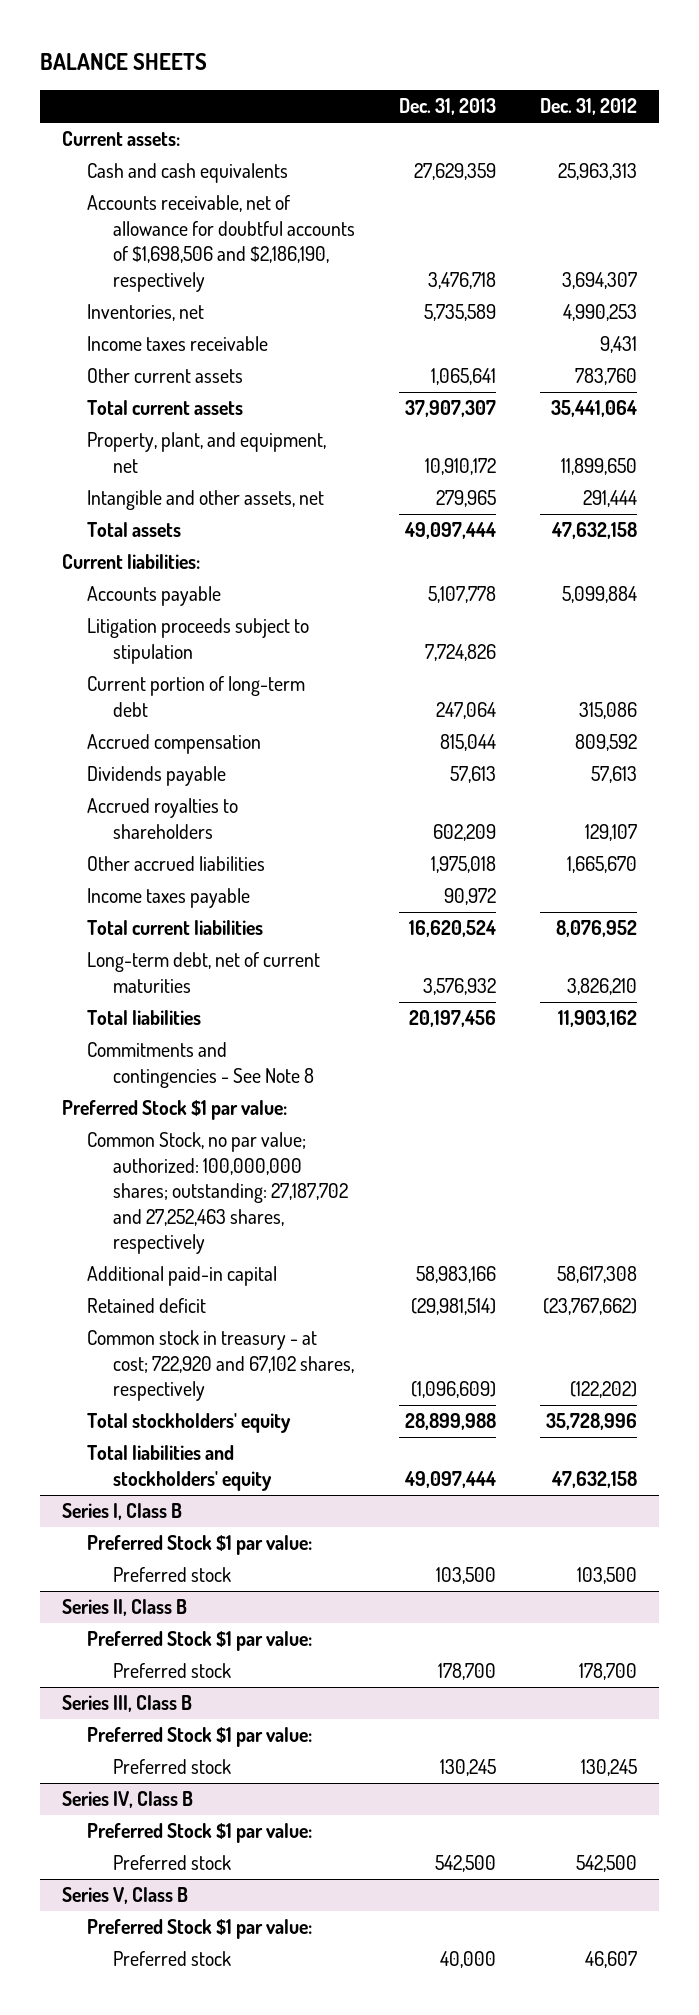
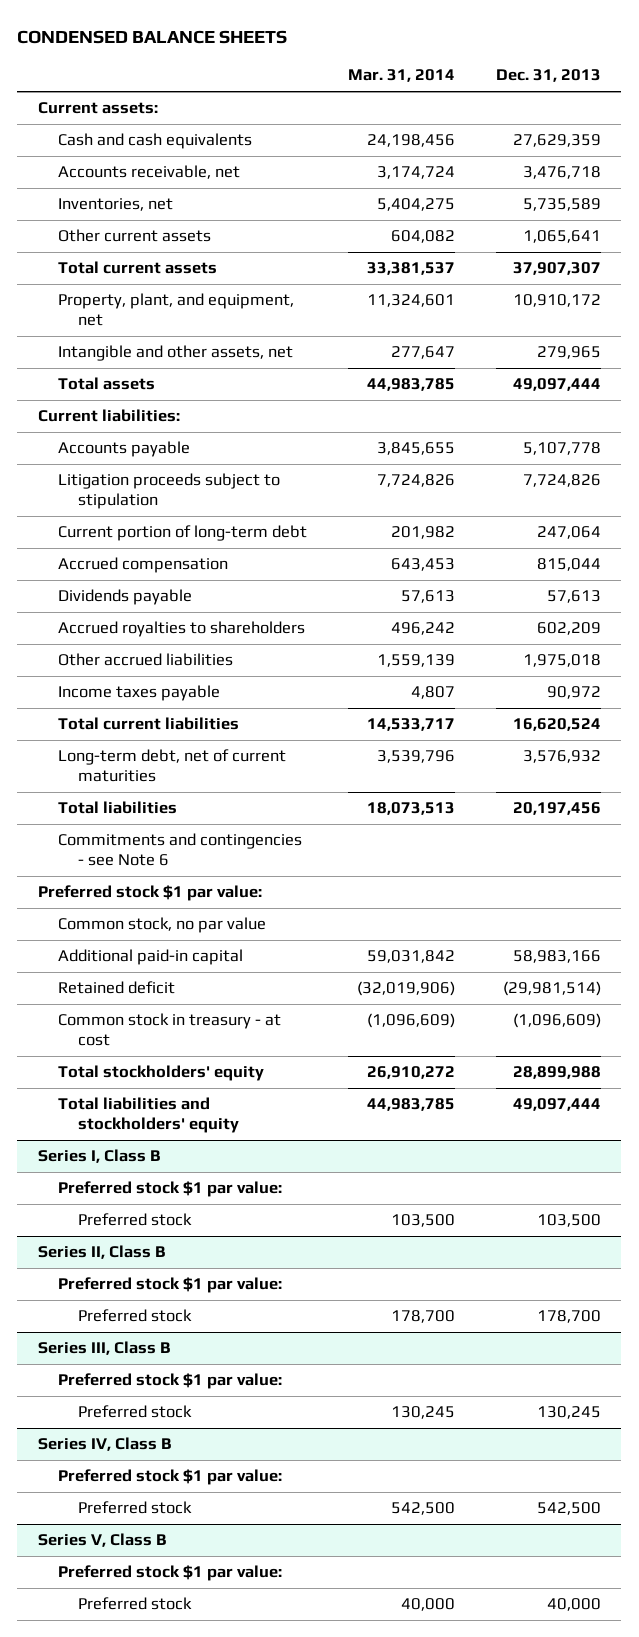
[39,53,207,71] BALANCE SHEETS -> [17,29,288,44] CONDENSED BALANCE SHEETS
[540,98,638,116] Dec. 31, 2012 -> none
none -> [347,69,455,83] Mar. 31, 2014
[87,195,355,292] Accounts receivable, net of allowance for doubtful accounts of $1,698,506 and $2,186,190, respectively -> [58,165,241,180] Accounts receivable, net
[87,336,269,352] Income taxes receivable -> none
[87,1042,314,1088] Commitments and contingencies - See Note 8 -> [58,833,303,866] Commitments and contingencies - see Note 6
[61,1100,287,1121] Preferred Stock $1 par value: -> [37,885,262,902] Preferred stock $1 par value:
[87,1132,348,1255] Common Stock, no par value; authorized: 100,000,000 shares; outstanding: 27,187,702 and 27,252,463 shares, respectively -> [58,917,267,934] Common stock, no par value
[87,1330,354,1402] Common stock in treasury - at cost; 722,920 and 67,102 shares, respectively -> [58,1013,282,1046] Common stock in treasury - at cost
[87,1535,313,1556] Preferred Stock $1 par value: -> [58,1181,283,1198] Preferred stock $1 par value:
[87,1631,313,1652] Preferred Stock $1 par value: -> [58,1277,283,1294] Preferred stock $1 par value:
[87,1727,313,1748] Preferred Stock $1 par value: -> [58,1373,283,1390] Preferred stock $1 par value:
[87,1823,313,1844] Preferred Stock $1 par value: -> [58,1469,283,1486] Preferred stock $1 par value:
[87,1919,313,1940] Preferred Stock $1 par value: -> [58,1565,283,1582] Preferred stock $1 par value:

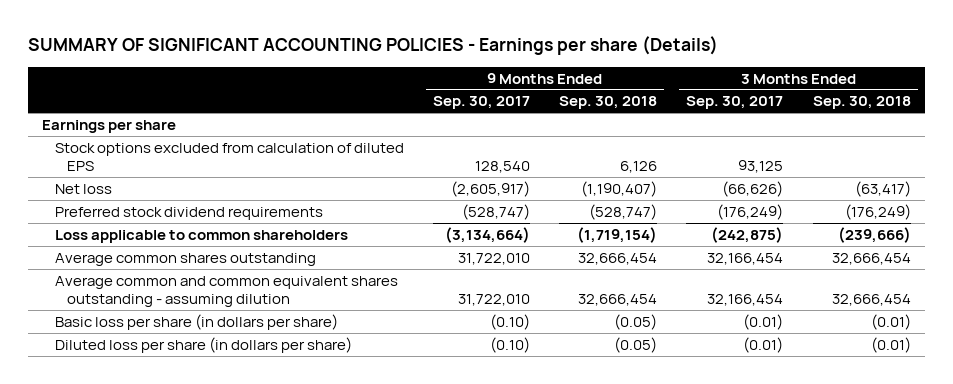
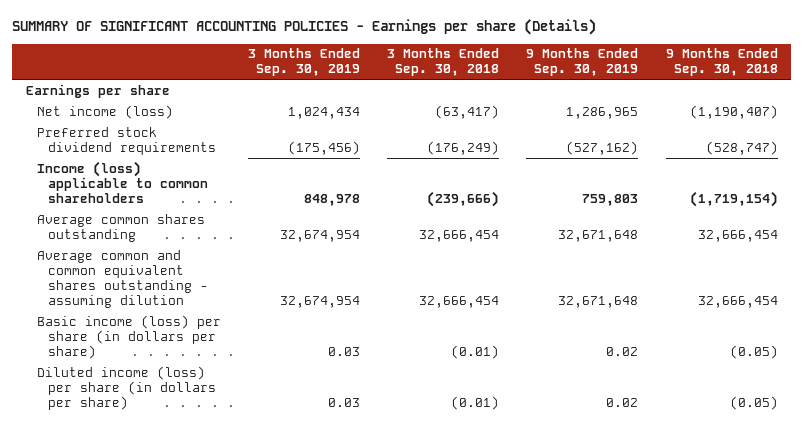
[432,96,530,110] Sep. 30, 2017 -> none
[686,96,784,110] Sep. 30, 2017 -> none
none -> [248,48,361,77] 3 Months Ended Sep. 30, 2019
none -> [526,48,639,77] 9 Months Ended Sep. 30, 2019
[54,142,404,172] Stock options excluded from calculation of diluted EPS -> none
[54,183,112,194] Net loss -> [37,104,174,119] Net income (loss)
[54,229,348,243] Loss applicable to common shareholders -> [37,160,209,203] Income (loss) applicable to common shareholders
[54,313,338,330] Basic loss per share (in dollars per share) -> [37,314,222,359] Basic income (loss) per share (in dollars per share)
[54,336,352,353] Diluted loss per share (in dollars per share) -> [37,365,217,410] Diluted income (loss) per share (in dollars per share)

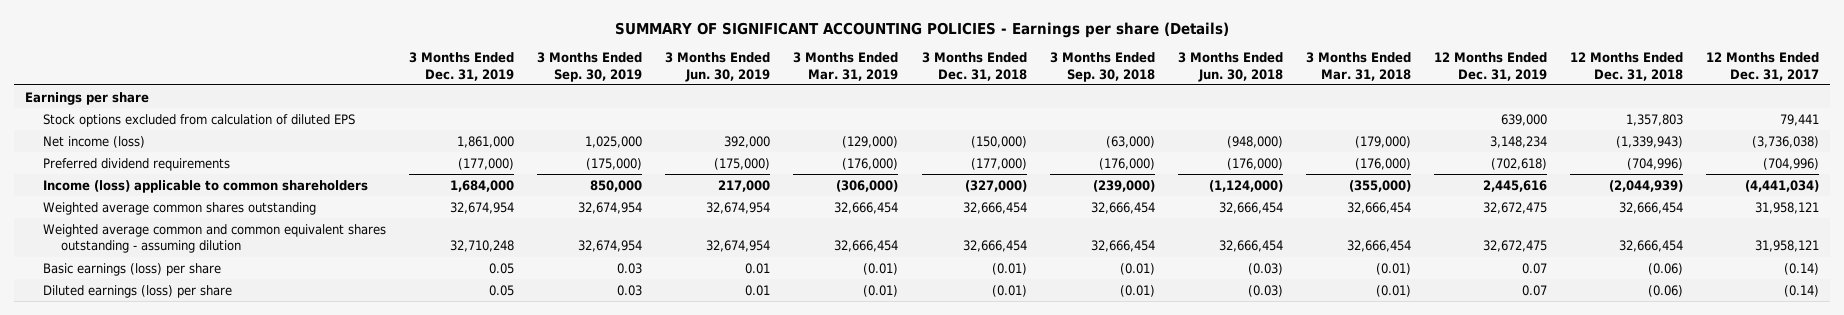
[526,48,639,77] 9 Months Ended Sep. 30, 2019 -> none
[665,48,778,77] 9 Months Ended Sep. 30, 2018 -> none
none -> [409,52,515,81] 3 Months Ended Dec. 31, 2019
none -> [665,52,771,82] 3 Months Ended Jun. 30, 2019
none -> [793,52,899,81] 3 Months Ended Mar. 31, 2019
none -> [921,52,1027,81] 3 Months Ended Dec. 31, 2018
none -> [1177,52,1283,82] 3 Months Ended Jun. 30, 2018
none -> [1305,52,1411,81] 3 Months Ended Mar. 31, 2018
none -> [1433,52,1547,81] 12 Months Ended Dec. 31, 2019
none -> [1569,52,1683,81] 12 Months Ended Dec. 31, 2018
none -> [1705,52,1819,81] 12 Months Ended Dec. 31, 2017
none -> [43,113,356,127] Stock options excluded from calculation of diluted EPS
[288,106,361,119] 1,024,434 -> [585,135,643,148] 1,025,000
[435,104,500,119] (63,417) -> [1105,135,1155,148] (63,000)
[37,126,217,155] Preferred stock dividend requirements -> [43,157,231,171] Preferred dividend requirements
[288,140,361,155] (175,456) -> [586,157,643,170] (175,000)
[427,140,500,155] (176,249) -> [1098,157,1155,170] (176,000)
[304,193,361,206] 848,978 -> [590,179,643,192] 850,000
[427,190,500,207] (239,666) -> [1092,179,1155,192] (239,000)
[37,213,206,242] Average common shares outstanding -> [43,201,317,215] Weighted average common shares outstanding
[37,249,209,308] Average common and common equivalent shares outstanding - assuming dilution -> [43,223,387,254] Weighted average common and common equivalent shares outstanding - assuming dilution
[37,314,222,359] Basic income (loss) per share (in dollars per share) -> [43,262,222,276] Basic earnings (loss) per share
[37,365,217,410] Diluted income (loss) per share (in dollars per share) -> [43,284,233,298] Diluted earnings (loss) per share

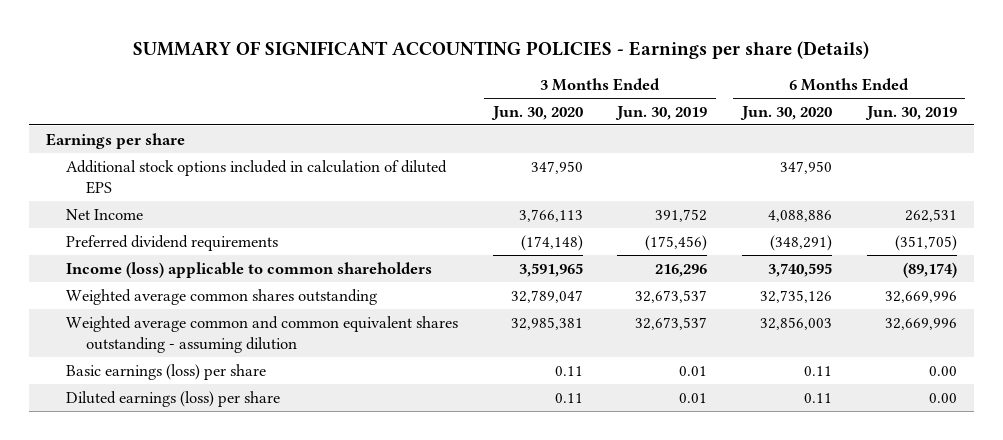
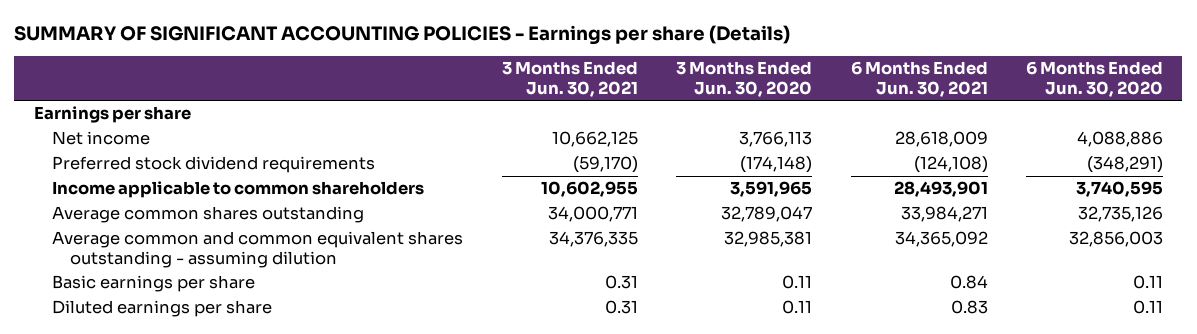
[615,105,708,120] Jun. 30, 2019 -> none
[864,105,957,120] Jun. 30, 2019 -> none
none -> [501,61,638,97] 3 Months Ended Jun. 30, 2021
none -> [850,61,988,97] 6 Months Ended Jun. 30, 2021
[66,159,448,195] Additional stock options included in calculation of diluted EPS -> none
[66,208,144,220] Net Income -> [52,131,151,146] Net income
[66,234,279,251] Preferred dividend requirements -> [52,156,376,174] Preferred stock dividend requirements
[66,261,433,278] Income (loss) applicable to common shareholders -> [52,181,425,199] Income applicable to common shareholders
[66,288,378,305] Weighted average common shares outstanding -> [52,206,365,224] Average common shares outstanding
[66,315,459,354] Weighted average common and common equivalent shares outstanding - assuming dilution -> [52,231,464,268] Average common and common equivalent shares outstanding - assuming dilution
[66,363,267,380] Basic earnings (loss) per share -> [52,275,256,293] Basic earnings per share
[66,390,281,407] Diluted earnings (loss) per share -> [52,300,273,318] Diluted earnings per share

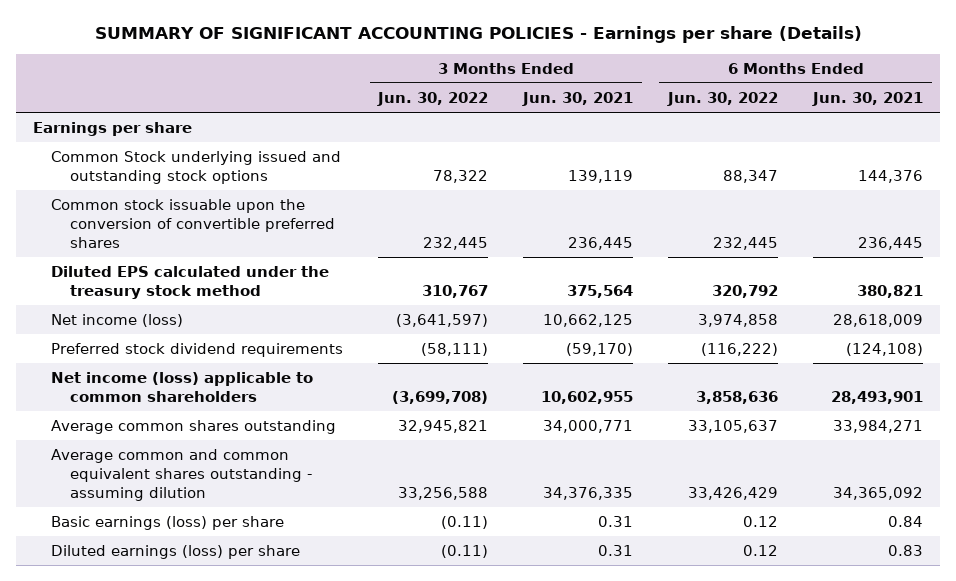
[676,61,813,97] 3 Months Ended Jun. 30, 2020 -> none
[1026,61,1164,97] 6 Months Ended Jun. 30, 2020 -> none
none -> [377,91,489,106] Jun. 30, 2022
none -> [667,91,779,106] Jun. 30, 2022
none -> [51,150,342,185] Common Stock underlying issued and outstanding stock options
none -> [51,198,335,249] Common stock issuable upon the conversion of convertible preferred shares
none -> [51,265,330,300] Diluted EPS calculated under the treasury stock method
[52,131,151,146] Net income -> [51,313,184,327] Net income (loss)
[52,181,425,199] Income applicable to common shareholders -> [51,371,314,403] Net income (loss) applicable to common shareholders
[52,275,256,293] Basic earnings per share -> [51,515,285,530] Basic earnings (loss) per share
[52,300,273,318] Diluted earnings per share -> [51,544,301,559] Diluted earnings (loss) per share

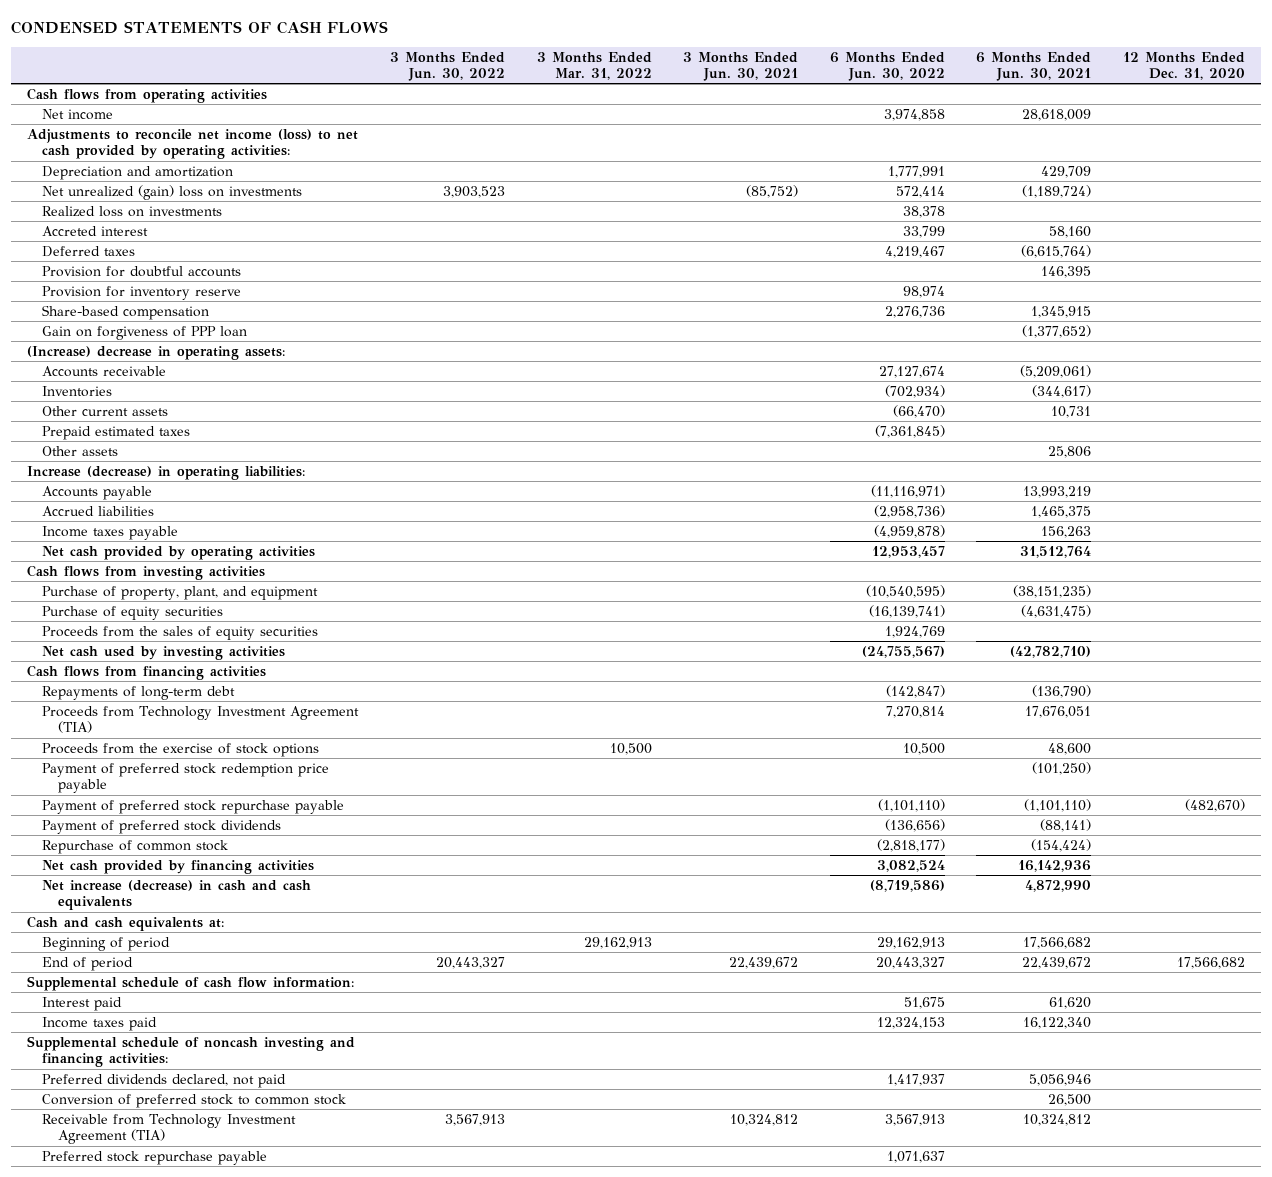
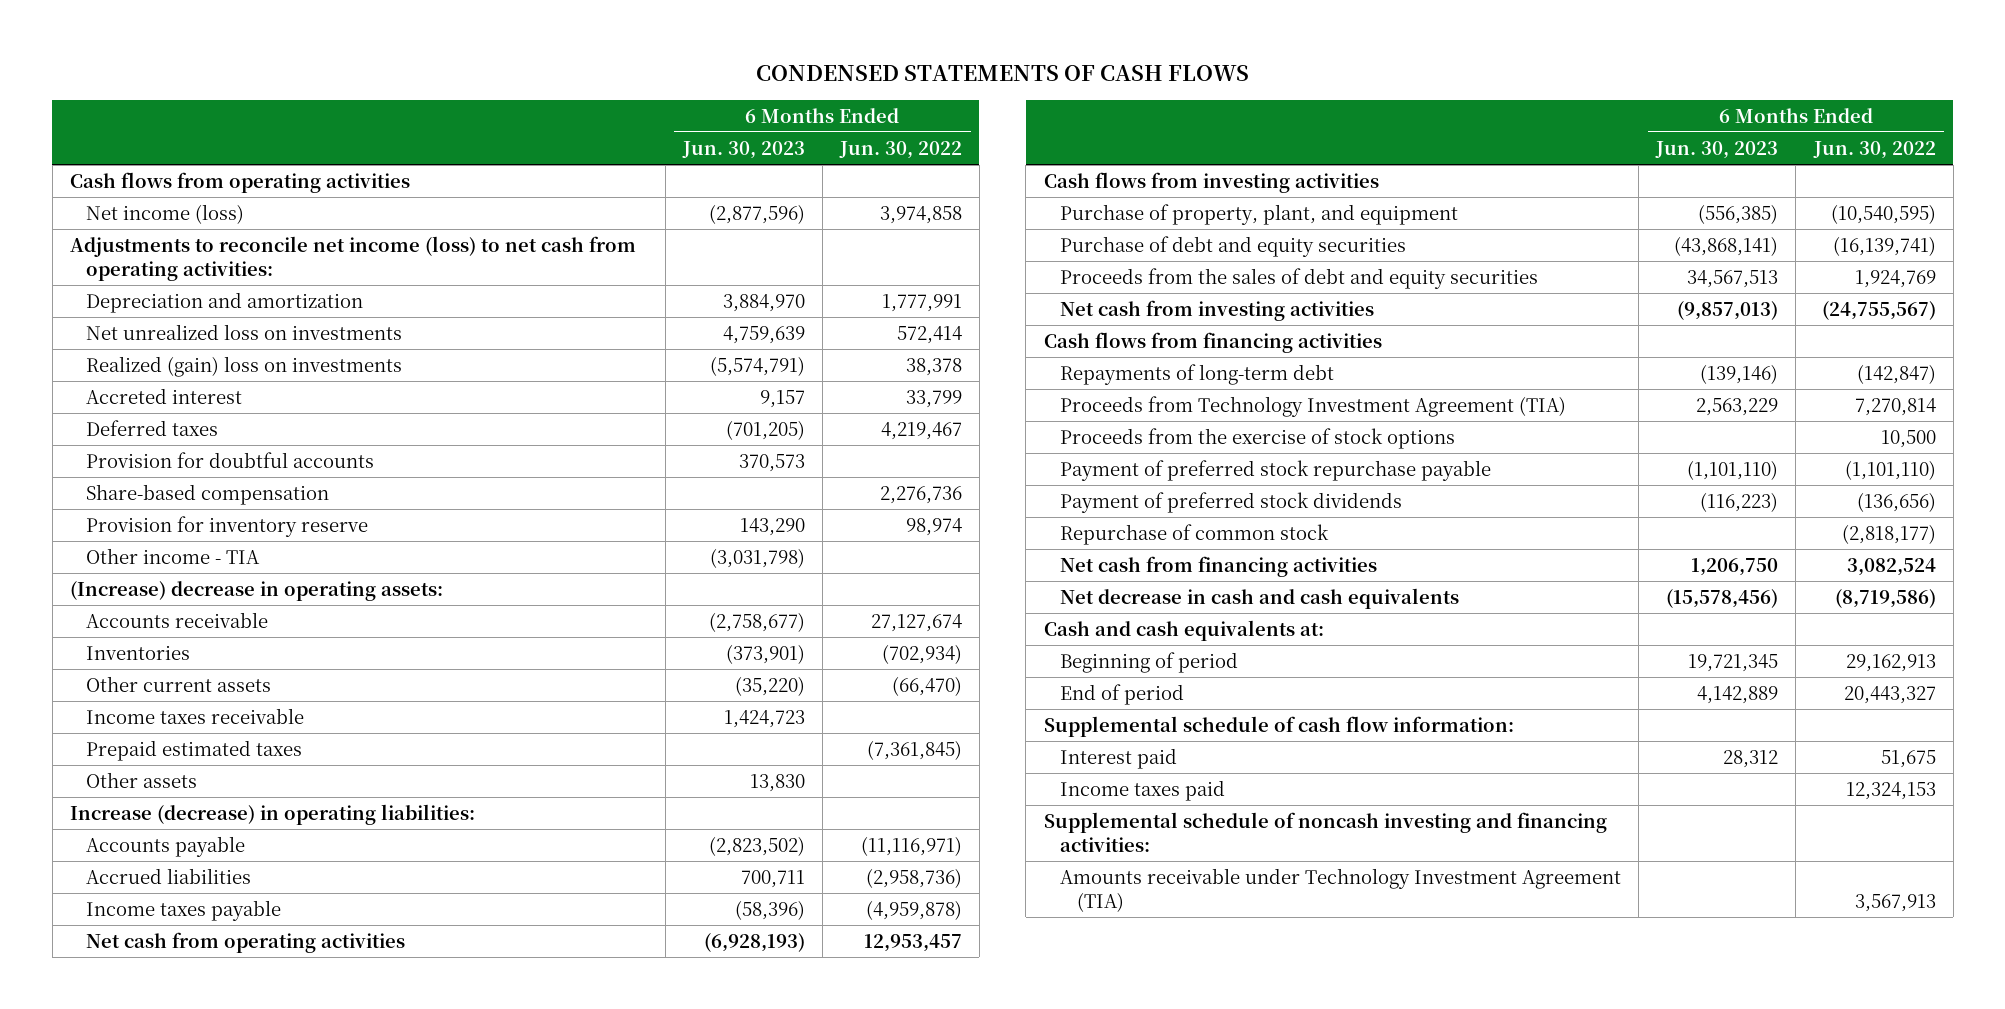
[390,51,506,81] 3 Months Ended Jun. 30, 2022 -> none
[536,51,652,80] 3 Months Ended Mar. 31, 2022 -> none
[683,51,799,81] 3 Months Ended Jun. 30, 2021 -> none
[976,51,1092,81] 6 Months Ended Jun. 30, 2021 -> none
[1122,51,1245,80] 12 Months Ended Dec. 31, 2020 -> none
none -> [681,140,805,159] Jun. 30, 2023
[42,109,114,121] Net income -> [86,203,245,224] Net income (loss)
[26,129,358,160] Adjustments to reconcile net income (loss) to net cash provided by operating activities: -> [69,235,636,281] Adjustments to reconcile net income (loss) to net cash from operating activities:
[42,185,303,201] Net unrealized (gain) loss on investments -> [86,323,403,340] Net unrealized loss on investments
[42,206,223,218] Realized loss on investments -> [86,355,403,377] Realized (gain) loss on investments
[42,326,248,341] Gain on forgiveness of PPP loan -> none
[42,286,242,301] Provision for inventory reserve -> [86,515,369,537] Provision for inventory reserve
none -> [86,547,261,564] Other income - TIA
none -> [86,707,305,724] Income taxes receivable
[42,546,316,561] Net cash provided by operating activities -> [86,931,406,953] Net cash from operating activities
[42,606,224,621] Purchase of equity securities -> [1060,235,1407,257] Purchase of debt and equity securities
[42,626,319,641] Proceeds from the sales of equity securities -> [1060,267,1539,289] Proceeds from the sales of debt and equity securities
[42,646,286,661] Net cash used by investing activities -> [1060,299,1375,321] Net cash from investing activities
[42,763,330,794] Payment of preferred stock redemption price payable -> none
[42,860,315,875] Net cash provided by financing activities -> [1060,555,1378,577] Net cash from financing activities
[42,880,312,911] Net increase (decrease) in cash and cash equivalents -> [1060,587,1460,609] Net decrease in cash and cash equivalents
[42,1074,287,1089] Preferred dividends declared, not paid -> none
[42,1094,347,1109] Conversion of preferred stock to common stock -> none
[42,1151,268,1166] Preferred stock repurchase payable -> none
[42,1114,297,1145] Receivable from Technology Investment Agreement (TIA) -> [1060,867,1622,912] Amounts receivable under Technology Investment Agreement (TIA)

